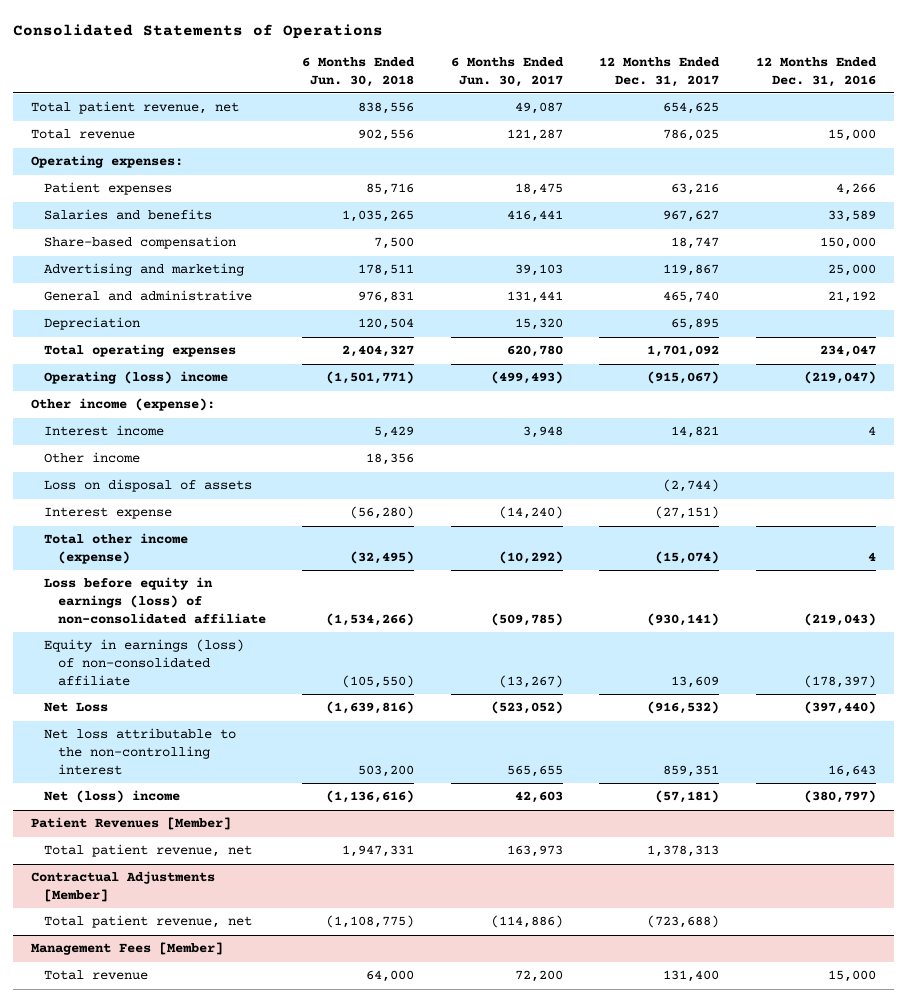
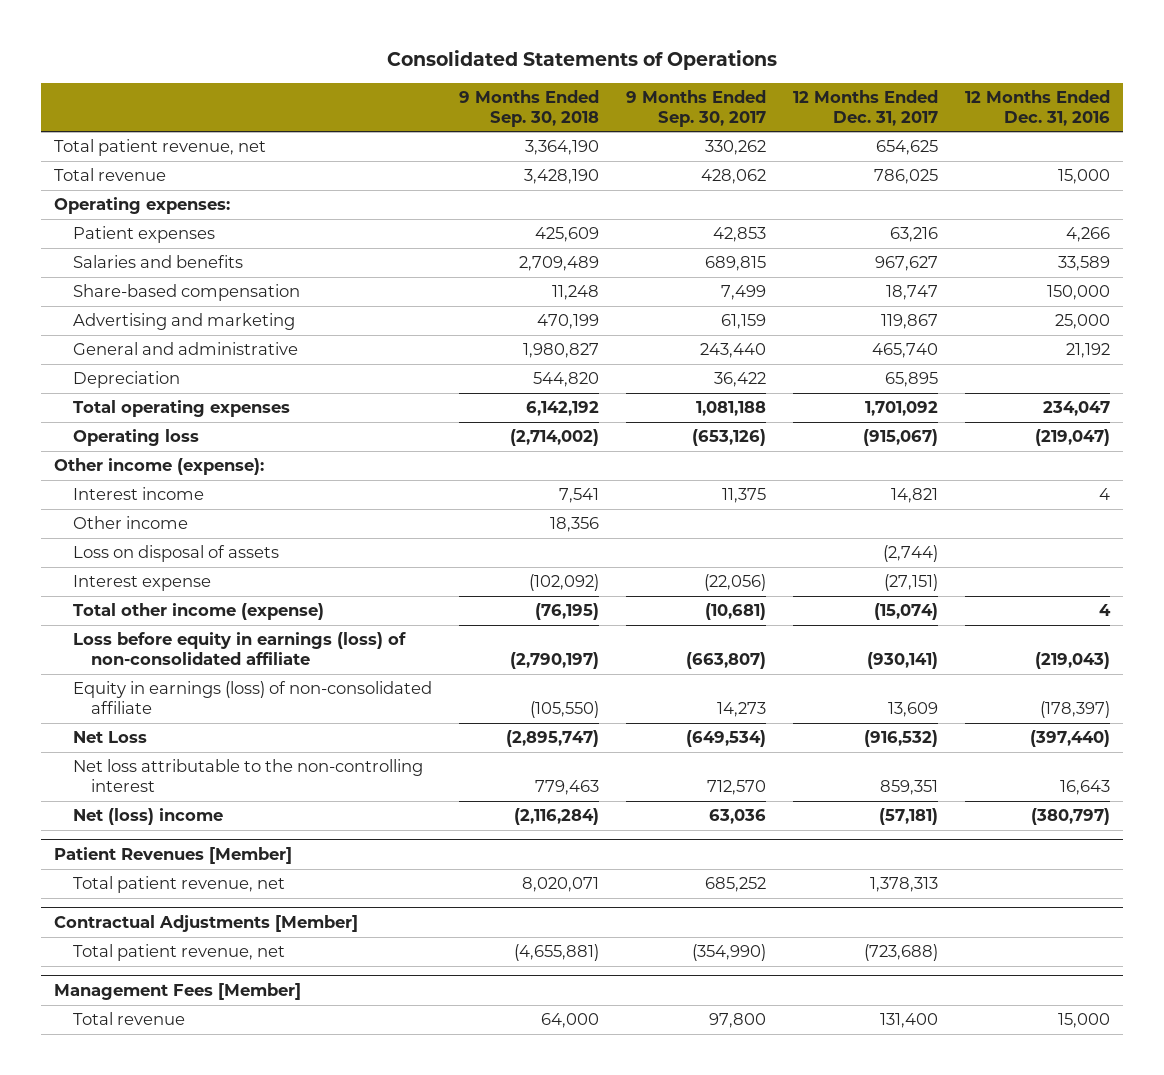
[302,56,416,87] 6 Months Ended Jun. 30, 2018 -> none
[450,56,564,87] 6 Months Ended Jun. 30, 2017 -> none
none -> [458,89,599,127] 9 Months Ended Sep. 30, 2018
none -> [625,89,766,127] 9 Months Ended Sep. 30, 2017
[44,371,229,385] Operating (loss) income -> [72,429,199,447] Operating loss

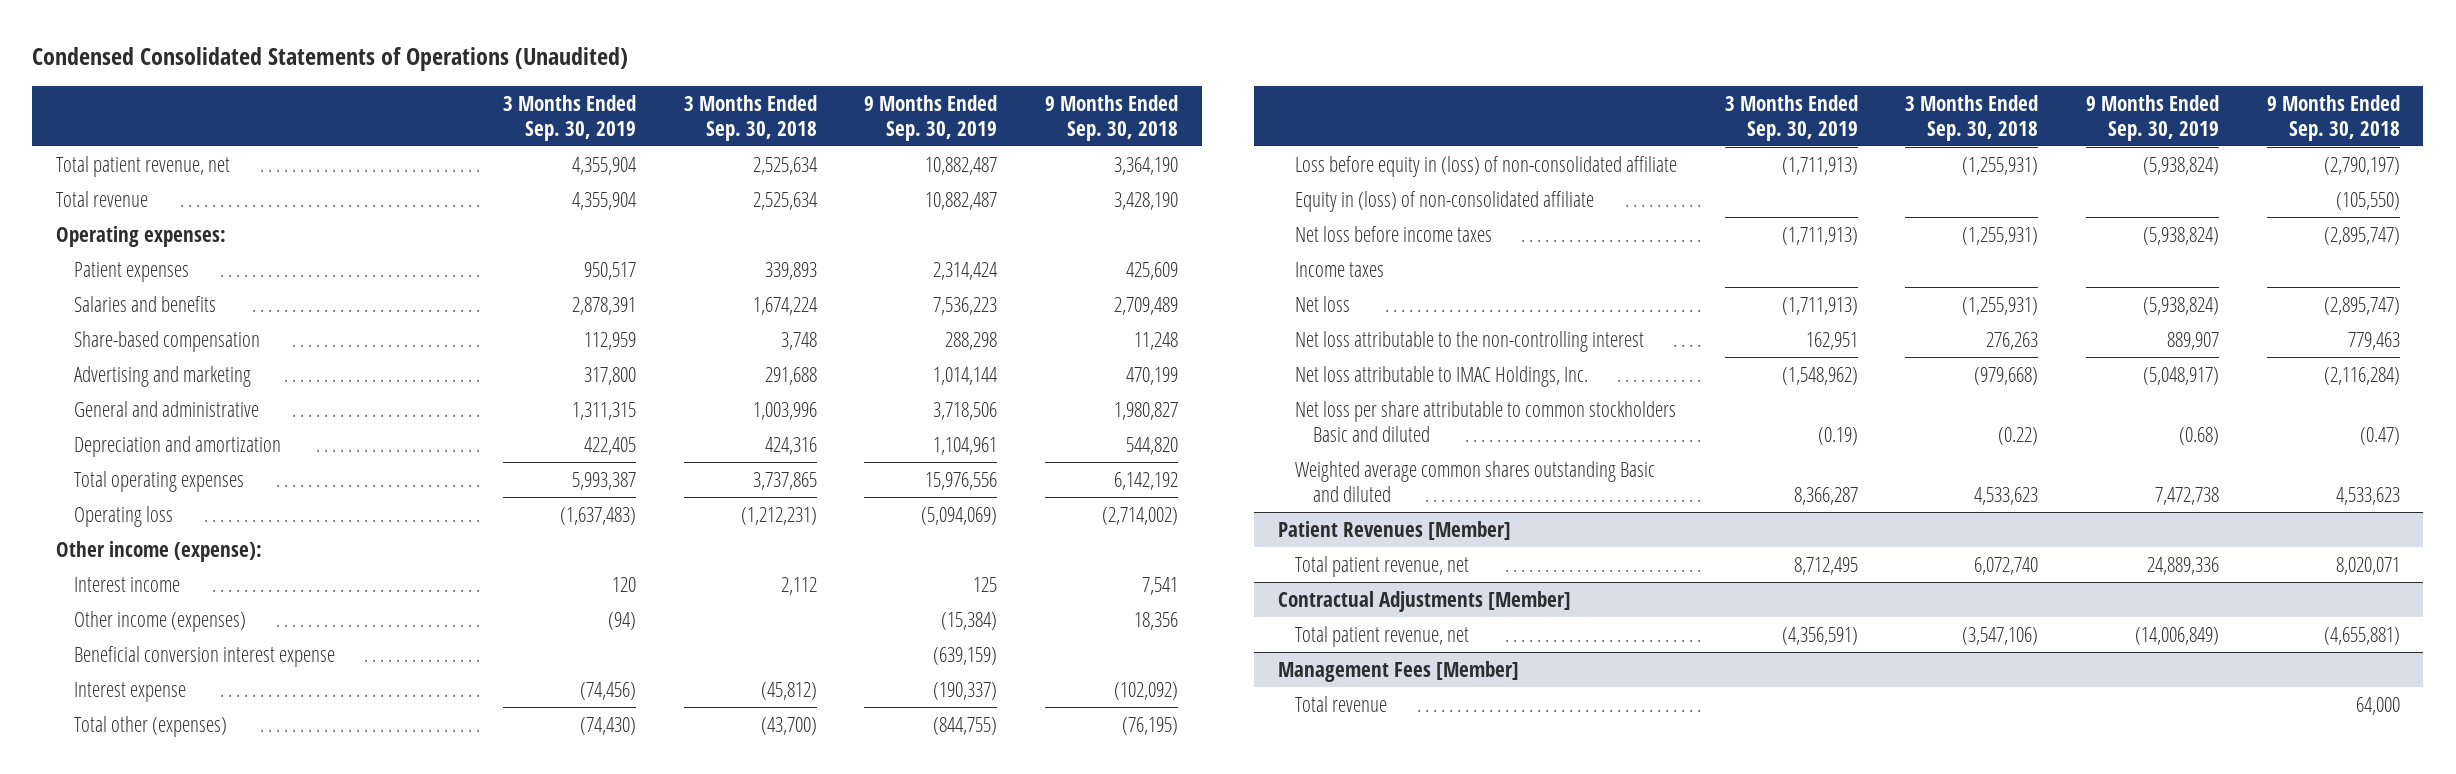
[387,50,778,71] Consolidated Statements of Operations -> [32,47,629,72] Condensed Consolidated Statements of Operations (Unaudited)
[625,89,766,127] 9 Months Ended Sep. 30, 2017 -> none
[792,89,938,126] 12 Months Ended Dec. 31, 2017 -> none
[964,89,1110,126] 12 Months Ended Dec. 31, 2016 -> none
none -> [503,94,637,141] 3 Months Ended Sep. 30, 2019
none -> [683,94,817,141] 3 Months Ended Sep. 30, 2018
none -> [864,94,998,141] 9 Months Ended Sep. 30, 2019
[72,371,180,389] Depreciation -> [73,435,281,457] Depreciation and amortization
[72,545,279,563] Loss on disposal of assets -> none
[72,516,188,530] Other income -> [73,610,246,632] Other income (expenses)
none -> [73,645,335,667] Beneficial conversion interest expense
[72,603,324,621] Total other income (expense) -> [73,715,227,737] Total other (expenses)
[72,632,406,665] Loss before equity in earnings (loss) of non-consolidated affiliate -> [1295,155,1678,177] Loss before equity in (loss) of non-consolidated affiliate
[72,681,432,714] Equity in earnings (loss) of non-consolidated affiliate -> [1295,190,1595,212] Equity in (loss) of non-consolidated affiliate
none -> [1295,225,1493,242] Net loss before income taxes
none -> [1295,261,1385,277] Income taxes
[72,731,147,744] Net Loss -> [1295,295,1351,312] Net loss
[72,808,223,826] Net (loss) income -> [1295,365,1589,387] Net loss attributable to IMAC Holdings, Inc.
none -> [1295,400,1677,442] Net loss per share attributable to common stockholders Basic and diluted
none -> [1295,460,1656,502] Weighted average common shares outstanding Basic and diluted

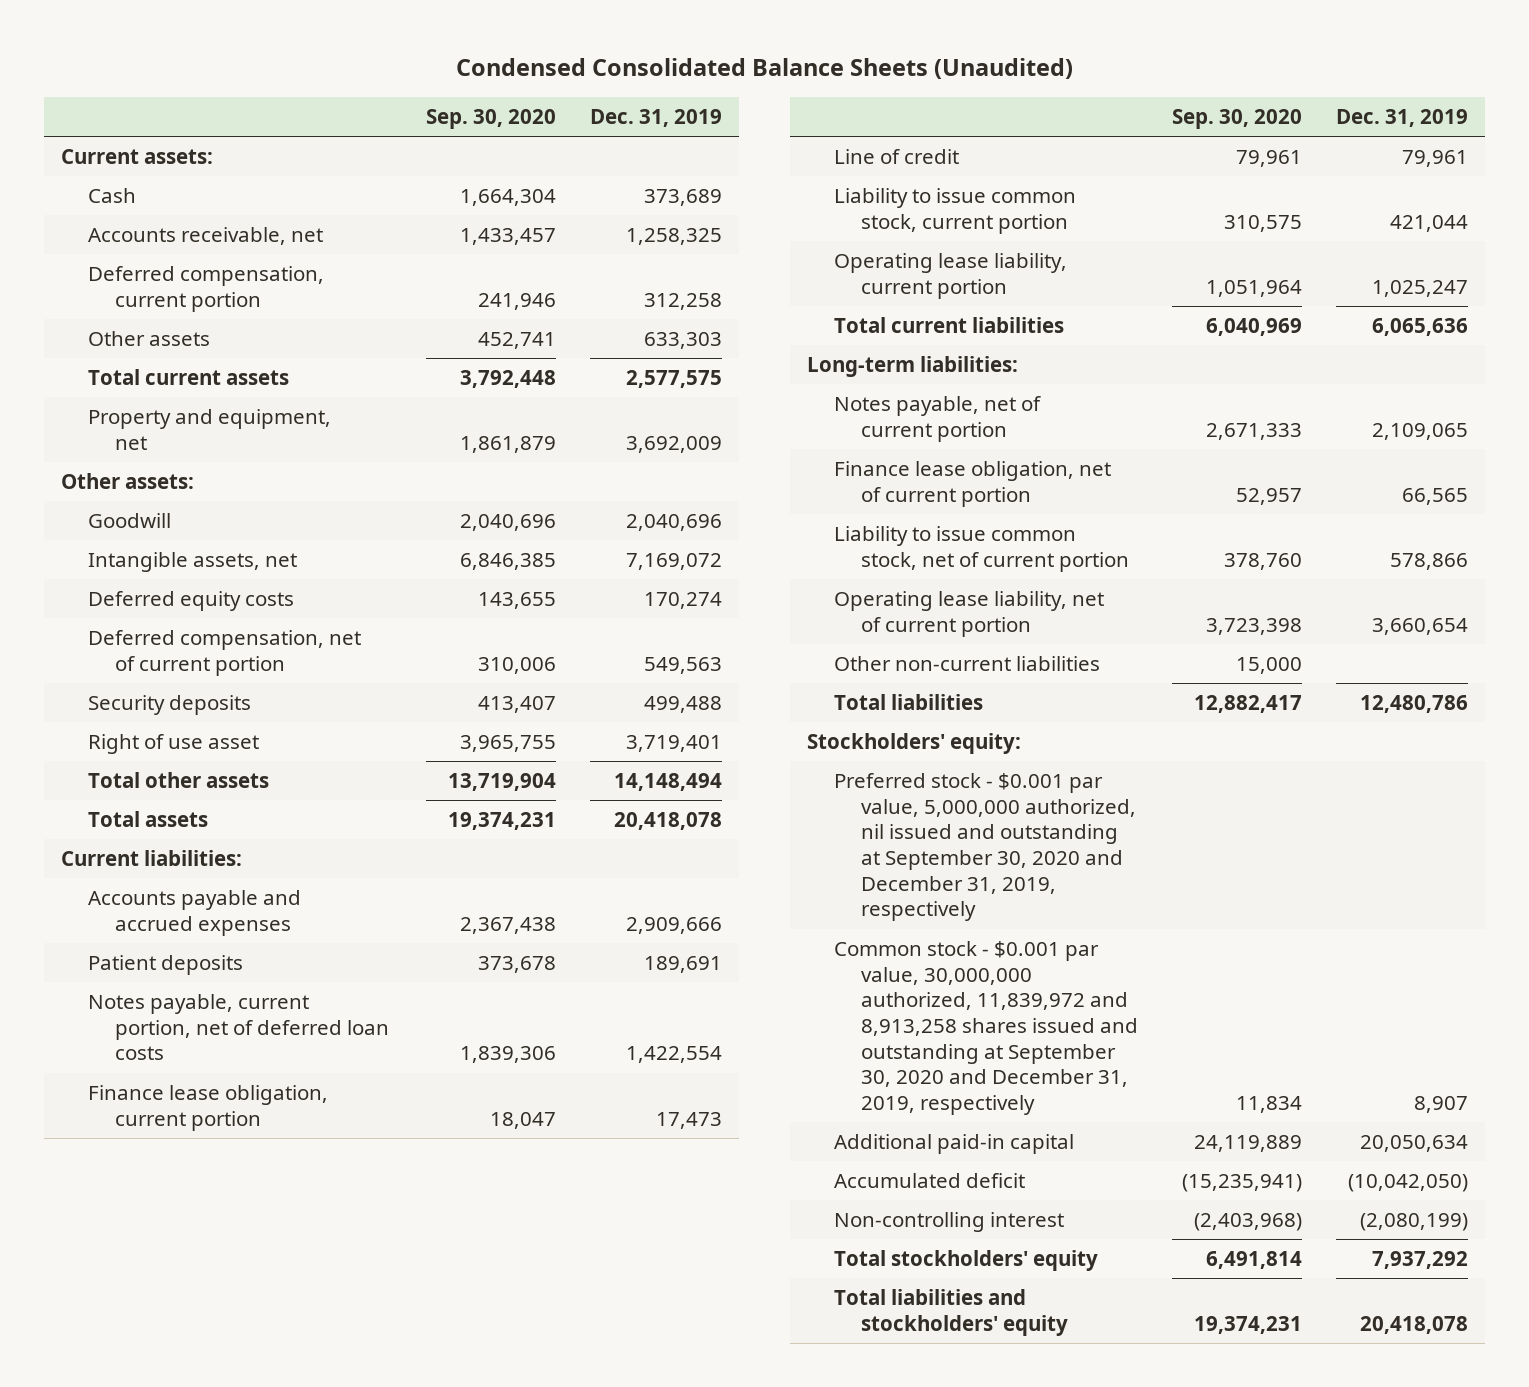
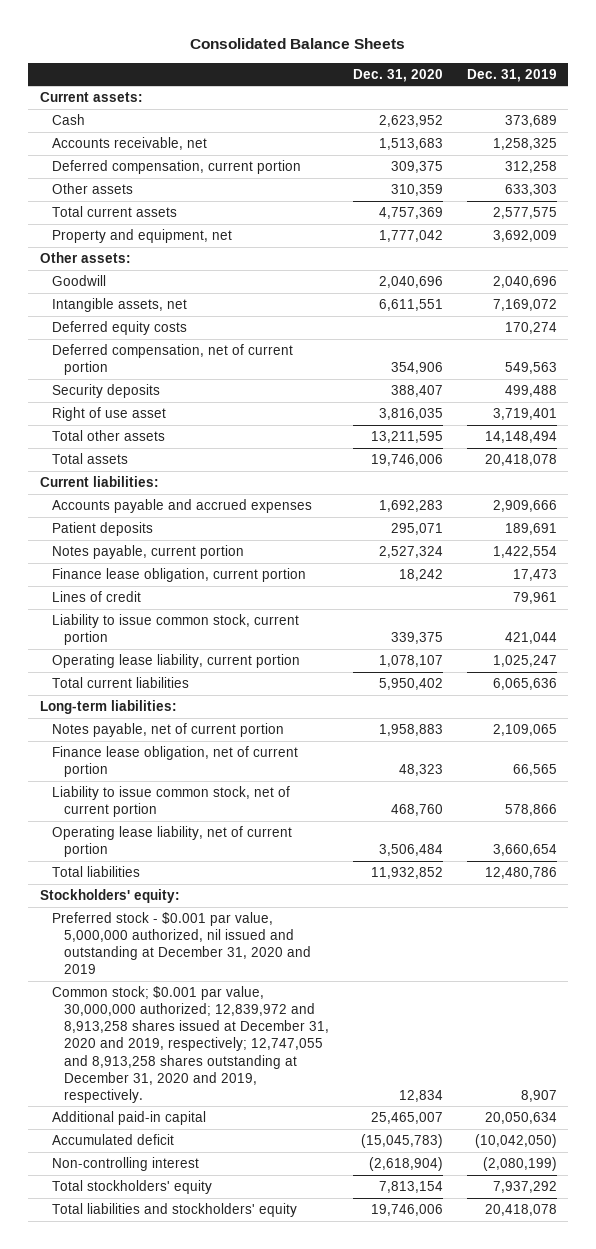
[455,58,1073,80] Condensed Consolidated Balance Sheets (Unaudited) -> [190,37,406,49] Consolidated Balance Sheets
[425,109,556,130] Sep. 30, 2020 -> none
none -> [352,68,443,82] Dec. 31, 2020
[88,994,390,1061] Notes payable, current portion, net of deferred loan costs -> [51,545,244,560] Notes payable, current portion
[834,149,960,165] Line of credit -> [51,591,141,603] Lines of credit
[834,656,1101,672] Other non-current liabilities -> none
[834,773,1136,922] Preferred stock - $0.001 par value, 5,000,000 authorized, nil issued and outstanding at September 30, 2020 and December 31, 2019, respectively -> [51,912,311,975] Preferred stock - $0.001 par value, 5,000,000 authorized, nil issued and outstanding at December 31, 2020 and 2019
[834,941,1138,1116] Common stock - $0.001 par value, 30,000,000 authorized, 11,839,972 and 8,913,258 shares issued and outstanding at September 30, 2020 and December 31, 2019, respectively -> [51,986,329,1103] Common stock; $0.001 par value, 30,000,000 authorized; 12,839,972 and 8,913,258 shares issued at December 31, 2020 and 2019, respectively; 12,747,055 and 8,913,258 shares outstanding at December 31, 2020 and 2019, respectively.

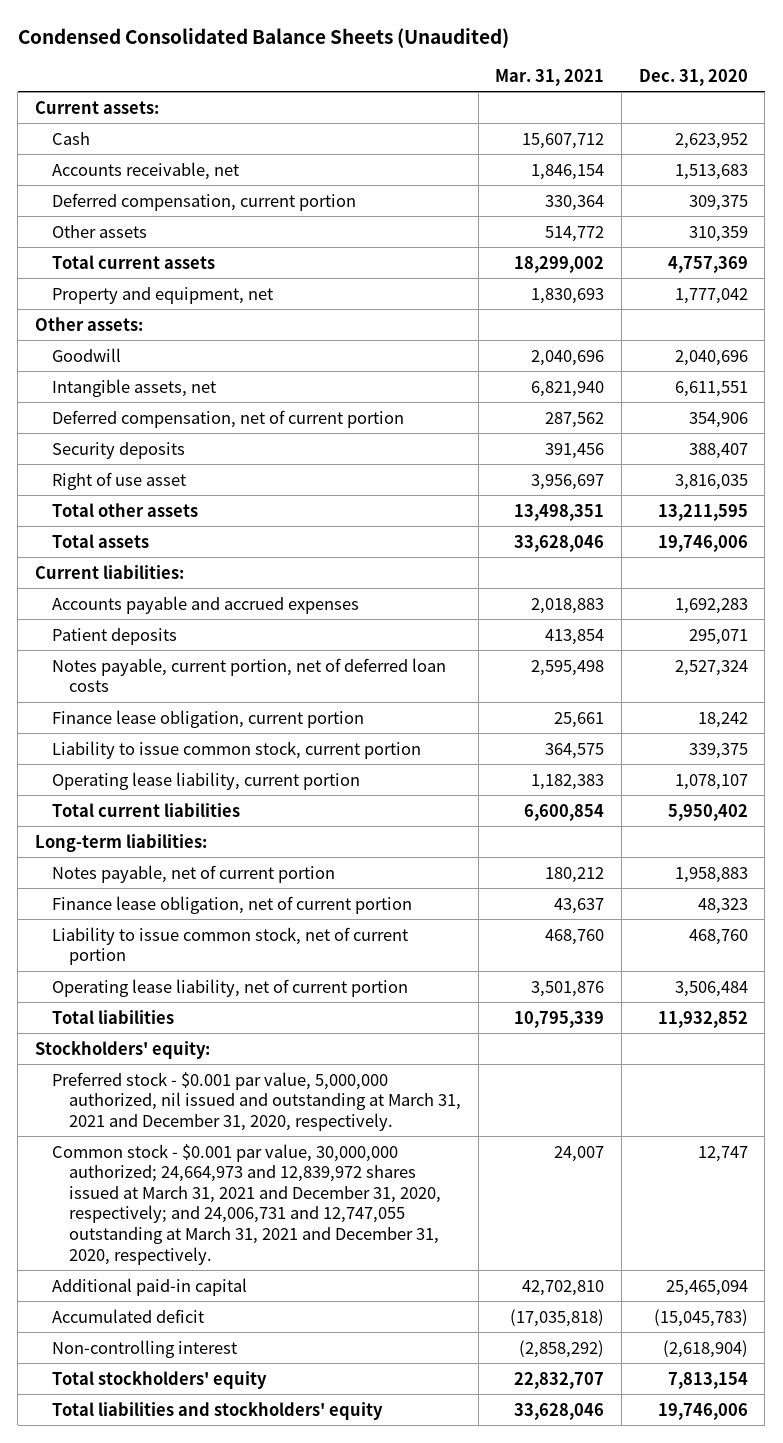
[190,37,406,49] Consolidated Balance Sheets -> [17,27,509,48] Condensed Consolidated Balance Sheets (Unaudited)
[466,68,557,82] Dec. 31, 2019 -> none
none -> [495,68,605,86] Mar. 31, 2021
[51,321,187,336] Deferred equity costs -> none
[51,545,244,560] Notes payable, current portion -> [52,657,447,693] Notes payable, current portion, net of deferred loan costs
[51,591,141,603] Lines of credit -> none
[51,912,311,975] Preferred stock - $0.001 par value, 5,000,000 authorized, nil issued and outstanding at December 31, 2020 and 2019 -> [52,1071,462,1131] Preferred stock - $0.001 par value, 5,000,000 authorized, nil issued and outstanding at March 31, 2021 and December 31, 2020, respectively.
[51,986,329,1103] Common stock; $0.001 par value, 30,000,000 authorized; 12,839,972 and 8,913,258 shares issued at December 31, 2020 and 2019, respectively; 12,747,055 and 8,913,258 shares outstanding at December 31, 2020 and 2019, respectively. -> [52,1143,442,1265] Common stock - $0.001 par value, 30,000,000 authorized; 24,664,973 and 12,839,972 shares issued at March 31, 2021 and December 31, 2020, respectively; and 24,006,731 and 12,747,055 outstanding at March 31, 2021 and December 31, 2020, respectively.
[398,1089,443,1102] 12,834 -> [697,1145,748,1162] 12,747
[370,1112,443,1125] 25,465,007 -> [665,1279,748,1296] 25,465,094

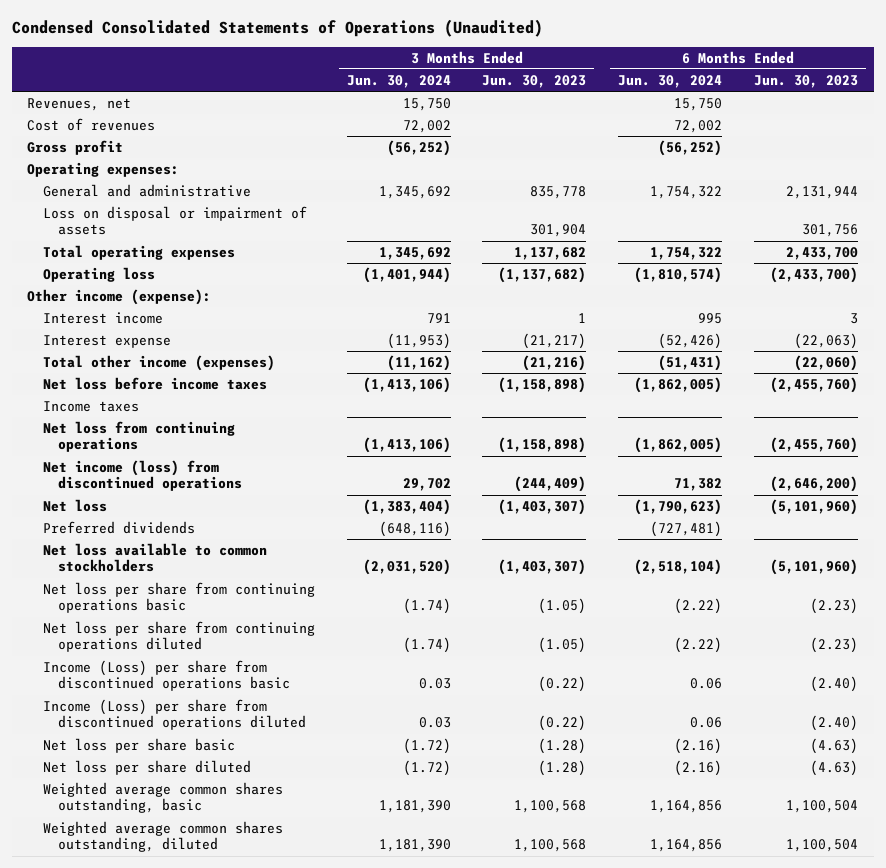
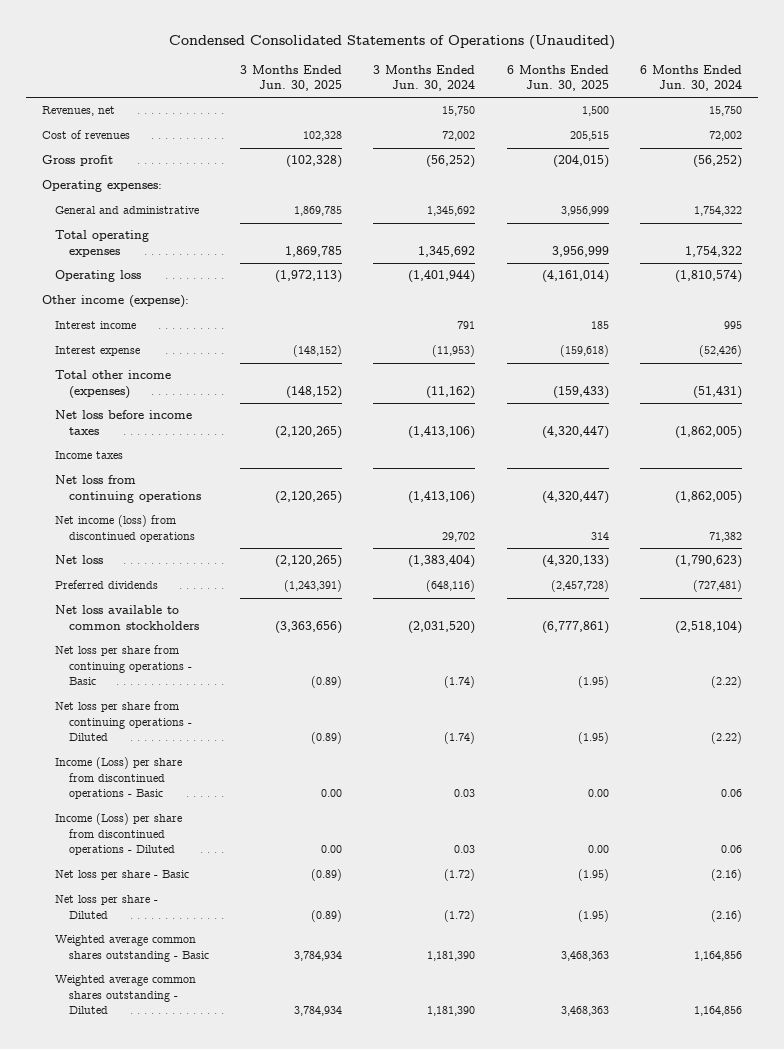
[482,74,587,88] Jun. 30, 2023 -> none
[754,74,859,88] Jun. 30, 2023 -> none
none -> [239,64,342,92] 3 Months Ended Jun. 30, 2025
none -> [506,64,609,92] 6 Months Ended Jun. 30, 2025
[42,205,307,236] Loss on disposal or impairment of assets -> none
[42,581,315,614] Net loss per share from continuing operations basic -> [55,645,192,686] Net loss per share from continuing operations - Basic
[42,620,315,653] Net loss per share from continuing operations diluted -> [55,701,192,742] Net loss per share from continuing operations - Diluted
[42,659,291,692] Income (Loss) per share from discontinued operations basic -> [55,757,183,800] Income (Loss) per share from discontinued operations - Basic
[42,698,307,731] Income (Loss) per share from discontinued operations diluted -> [55,813,183,856] Income (Loss) per share from discontinued operations - Diluted
[42,737,235,753] Net loss per share basic -> [55,870,190,881] Net loss per share - Basic
[42,759,251,775] Net loss per share diluted -> [55,895,159,919] Net loss per share - Diluted
[42,781,283,814] Weighted average common shares outstanding, basic -> [55,935,209,962] Weighted average common shares outstanding - Basic
[42,820,283,853] Weighted average common shares outstanding, diluted -> [55,975,197,1015] Weighted average common shares outstanding - Diluted

